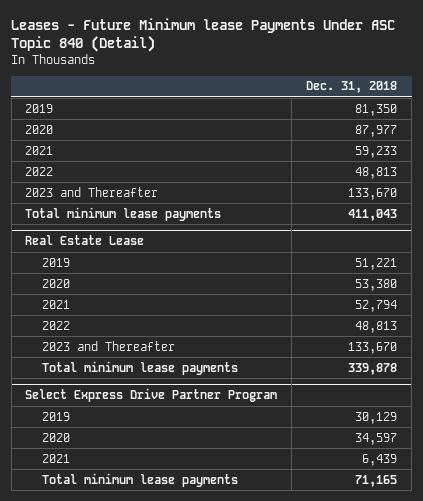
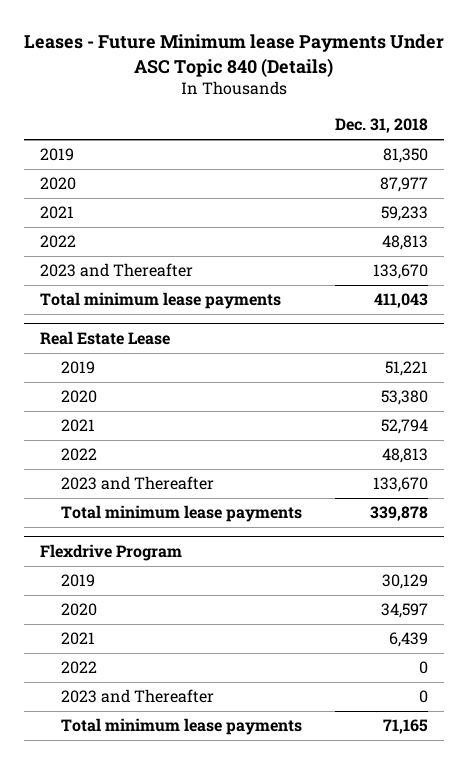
[11,17,396,52] Leases - Future Minimum lease Payments Under ASC Topic 840 (Detail) -> [24,34,445,77] Leases - Future Minimum lease Payments Under ASC Topic 840 (Details)
[25,388,278,403] Select Express Drive Partner Program -> none
none -> [40,544,183,562] Flexdrive Program
none -> [61,661,98,675] 2022
none -> [61,689,215,704] 2023 and Thereafter

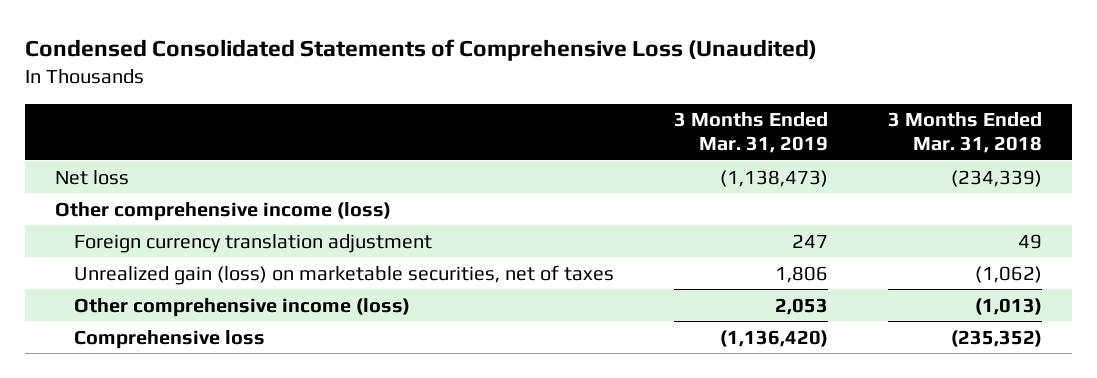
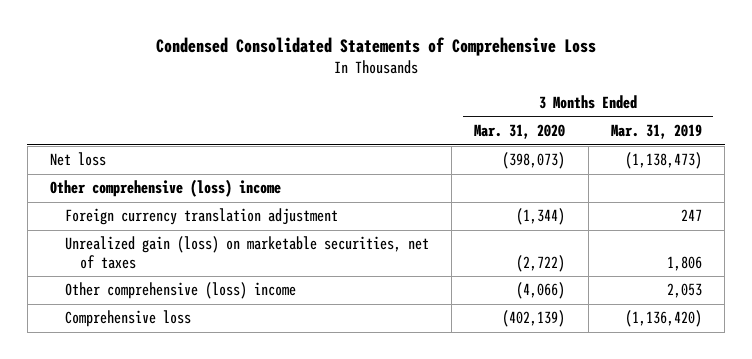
[24,39,817,62] Condensed Consolidated Statements of Comprehensive Loss (Unaudited) -> [155,36,596,56] Condensed Consolidated Statements of Comprehensive Loss
[888,112,1043,154] 3 Months Ended Mar. 31, 2018 -> none
none -> [474,124,566,140] Mar. 31, 2020
[54,201,391,221] Other comprehensive income (loss) -> [49,179,281,198] Other comprehensive (loss) income
[74,297,411,317] Other comprehensive income (loss) -> [64,282,296,300] Other comprehensive (loss) income

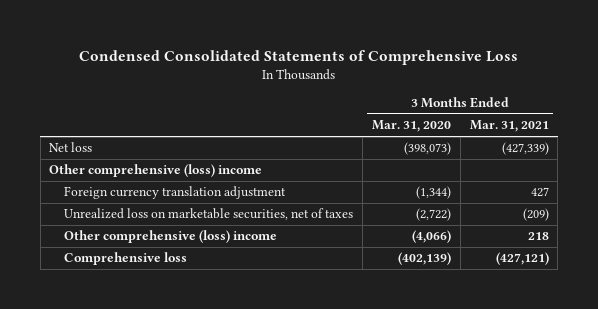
[610,124,702,140] Mar. 31, 2019 -> none
none -> [469,120,549,133] Mar. 31, 2021
[64,236,429,269] Unrealized gain (loss) on marketable securities, net of taxes -> [64,208,354,221] Unrealized loss on marketable securities, net of taxes

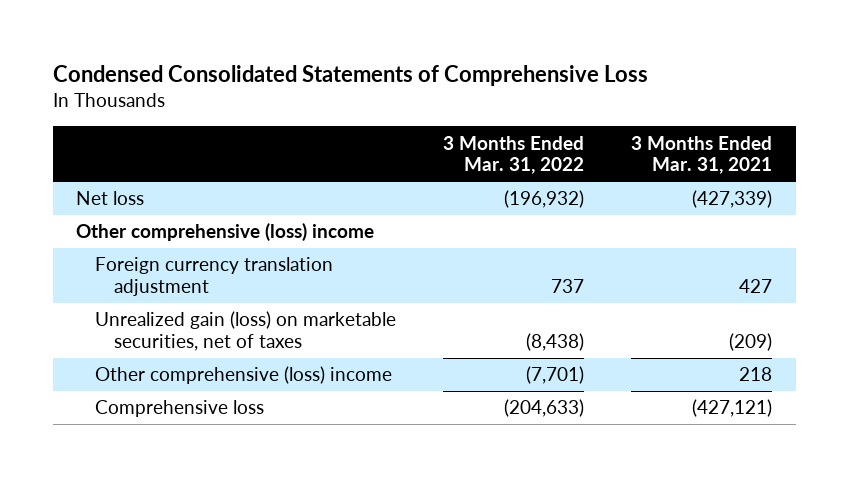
[372,120,452,133] Mar. 31, 2020 -> none
none -> [443,135,585,175] 3 Months Ended Mar. 31, 2022
[64,208,354,221] Unrealized loss on marketable securities, net of taxes -> [95,311,397,352] Unrealized gain (loss) on marketable securities, net of taxes

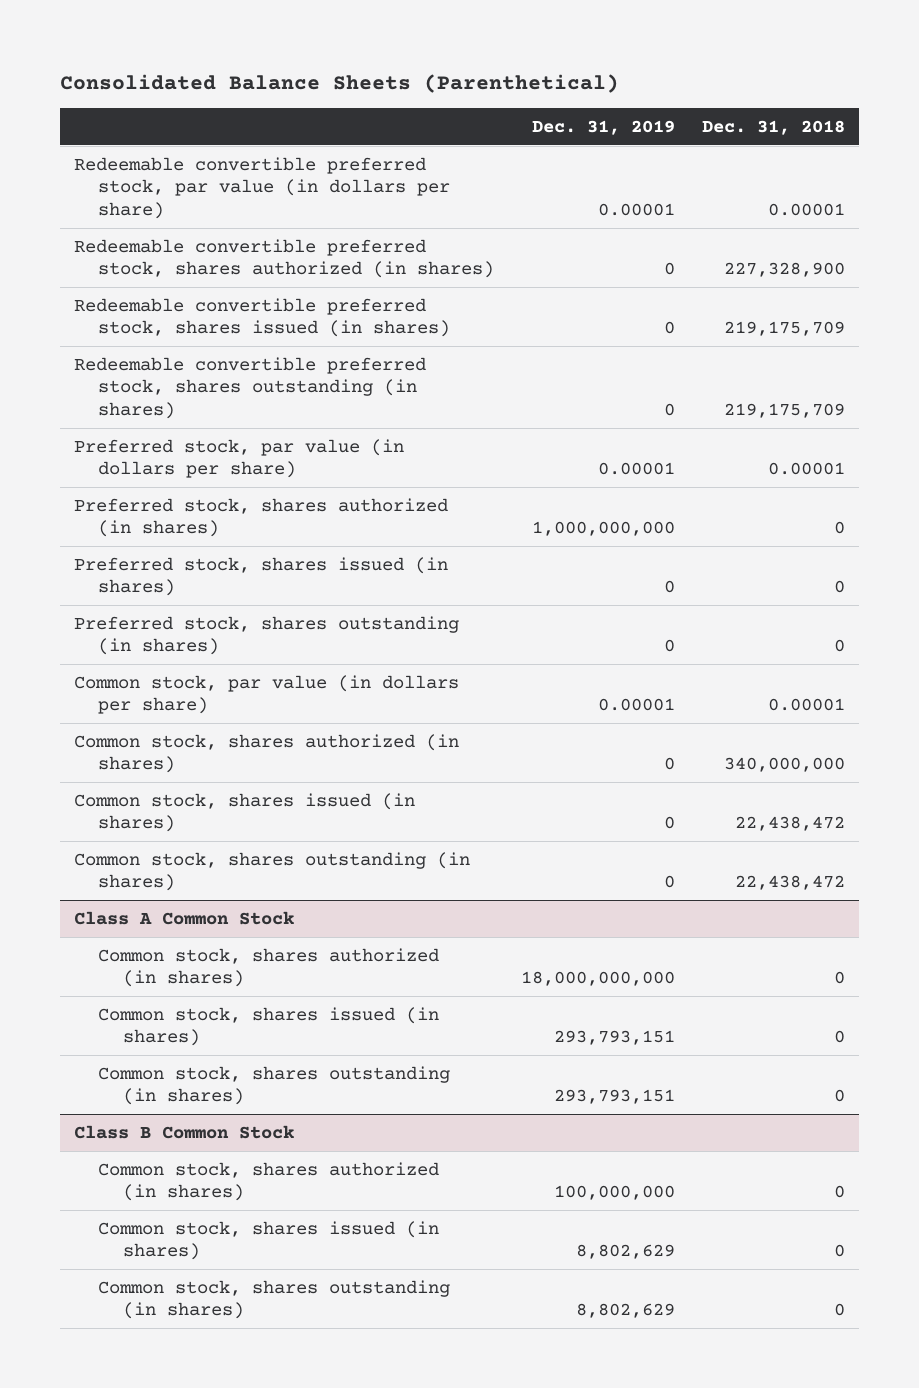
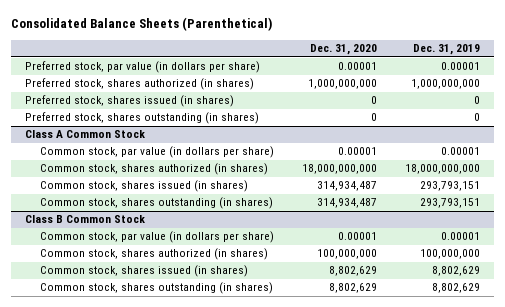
[702,119,846,135] Dec. 31, 2018 -> none
none -> [310,44,378,56] Dec. 31, 2020
[73,156,451,219] Redeemable convertible preferred stock, par value (in dollars per share) -> none
[73,238,495,279] Redeemable convertible preferred stock, shares authorized (in shares) -> none
[73,297,451,338] Redeemable convertible preferred stock, shares issued (in shares) -> none
[73,356,426,419] Redeemable convertible preferred stock, shares outstanding (in shares) -> none
[73,674,459,715] Common stock, par value (in dollars per share) -> none
[73,733,459,774] Common stock, shares authorized (in shares) -> none
[73,792,415,833] Common stock, shares issued (in shares) -> none
[73,851,470,892] Common stock, shares outstanding (in shares) -> none
none -> [40,146,275,159] Common stock, par value (in dollars per share)
none -> [40,231,275,244] Common stock, par value (in dollars per share)

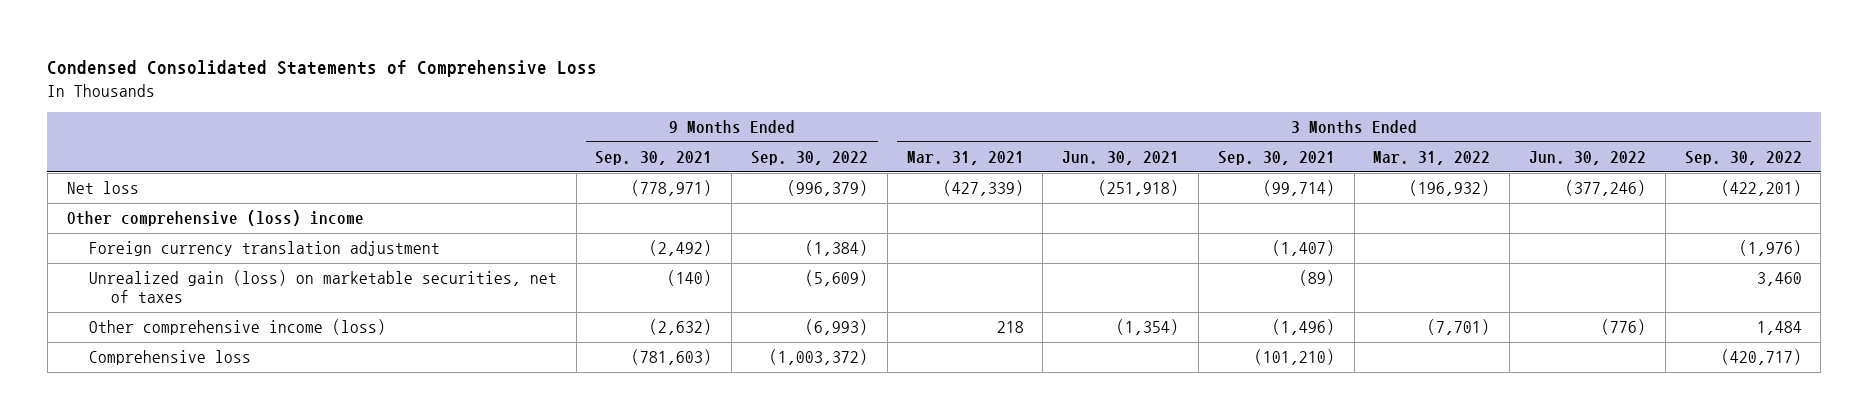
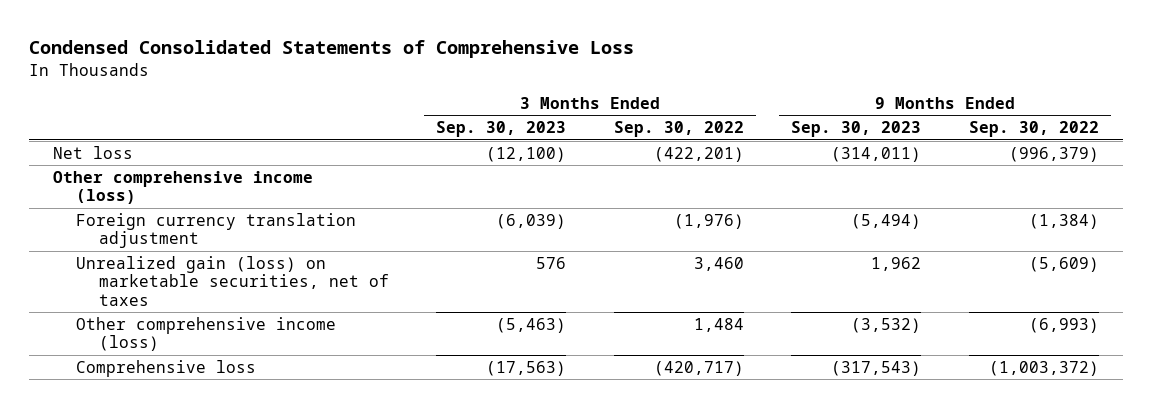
[595,151,713,166] Sep. 30, 2021 -> none
[906,151,1024,166] Mar. 31, 2021 -> none
[1062,151,1180,166] Jun. 30, 2021 -> none
[1217,151,1335,166] Sep. 30, 2021 -> none
[1373,151,1491,166] Mar. 31, 2022 -> none
[1529,151,1647,166] Jun. 30, 2022 -> none
none -> [436,121,567,138] Sep. 30, 2023
none -> [791,121,922,138] Sep. 30, 2023
[66,210,364,227] Other comprehensive (loss) income -> [53,170,314,205] Other comprehensive income (loss)

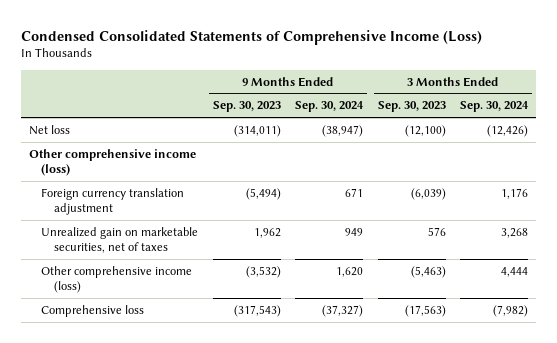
[29,40,635,59] Condensed Consolidated Statements of Comprehensive Loss -> [21,29,483,45] Condensed Consolidated Statements of Comprehensive Income (Loss)
[613,121,744,138] Sep. 30, 2022 -> none
[968,121,1099,138] Sep. 30, 2022 -> none
none -> [295,101,365,113] Sep. 30, 2024
none -> [460,101,530,113] Sep. 30, 2024
[75,255,389,306] Unrealized gain (loss) on marketable securities, net of taxes -> [41,226,199,254] Unrealized gain on marketable securities, net of taxes

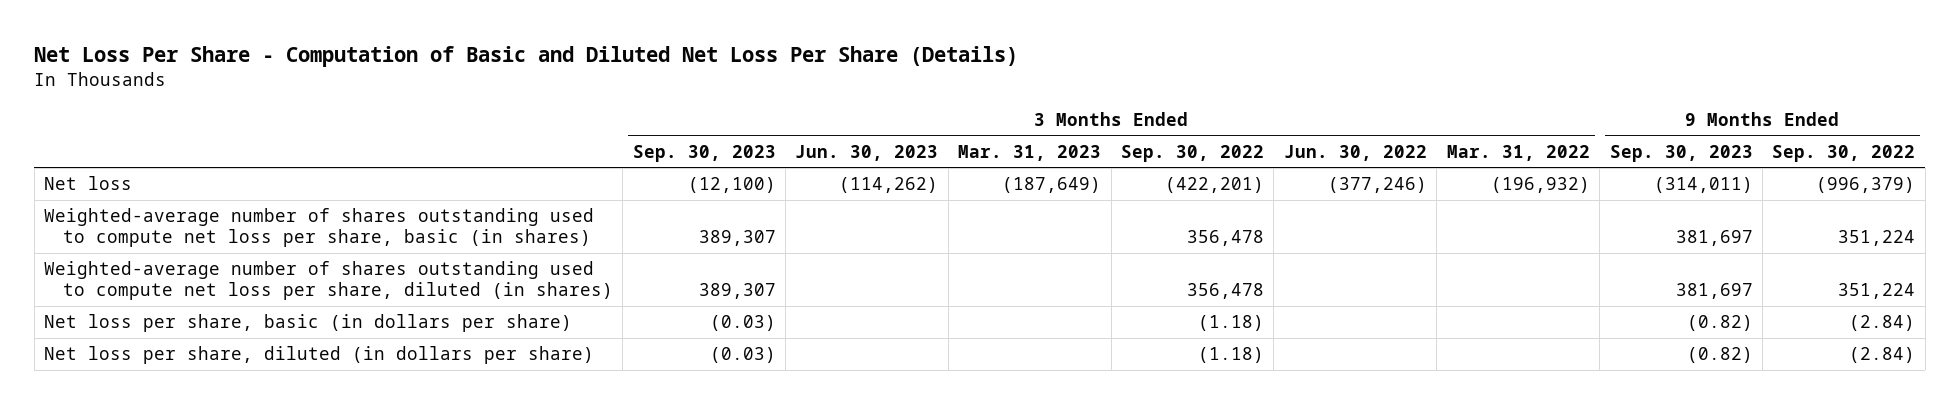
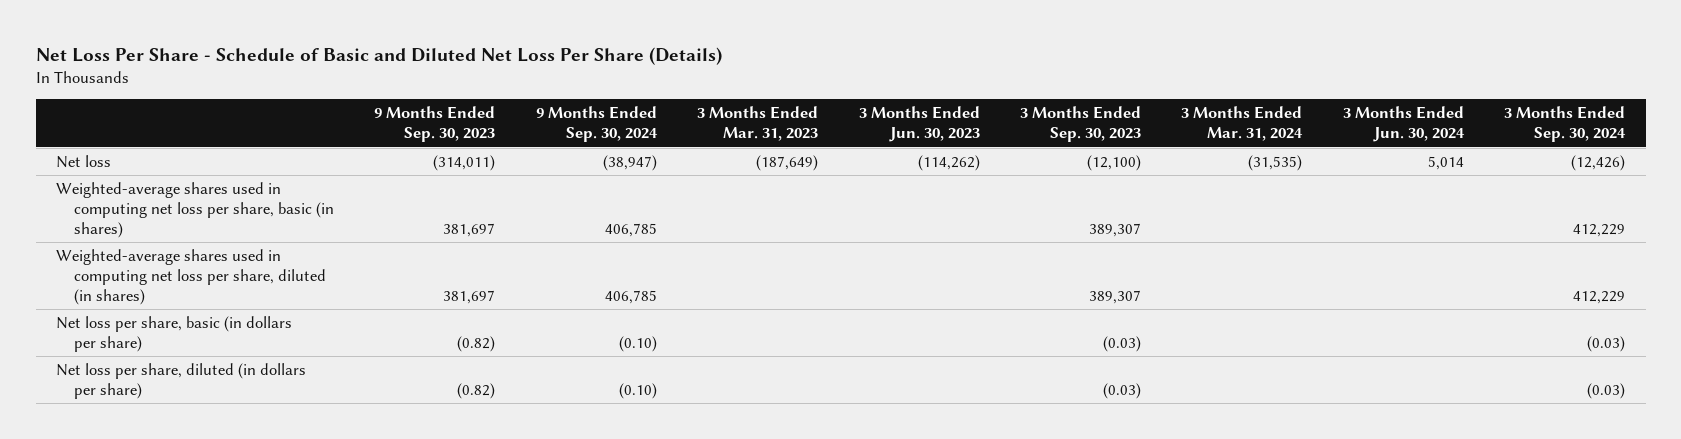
[34,45,1019,67] Net Loss Per Share - Computation of Basic and Diluted Net Loss Per Share (Details) -> [35,46,722,65] Net Loss Per Share - Schedule of Basic and Diluted Net Loss Per Share (Details)
[1121,144,1265,162] Sep. 30, 2022 -> none
[1283,144,1427,161] Jun. 30, 2022 -> none
[1446,144,1590,161] Mar. 31, 2022 -> none
[1772,144,1916,162] Sep. 30, 2022 -> none
none -> [535,106,658,143] 9 Months Ended Sep. 30, 2024
none -> [1181,106,1304,142] 3 Months Ended Mar. 31, 2024
none -> [1342,106,1465,143] 3 Months Ended Jun. 30, 2024
none -> [1504,106,1627,143] 3 Months Ended Sep. 30, 2024
[44,208,595,248] Weighted-average number of shares outstanding used to compute net loss per share, basic (in shares) -> [55,181,334,239] Weighted-average shares used in computing net loss per share, basic (in shares)
[44,261,613,301] Weighted-average number of shares outstanding used to compute net loss per share, diluted (in shares) -> [55,248,326,306] Weighted-average shares used in computing net loss per share, diluted (in shares)

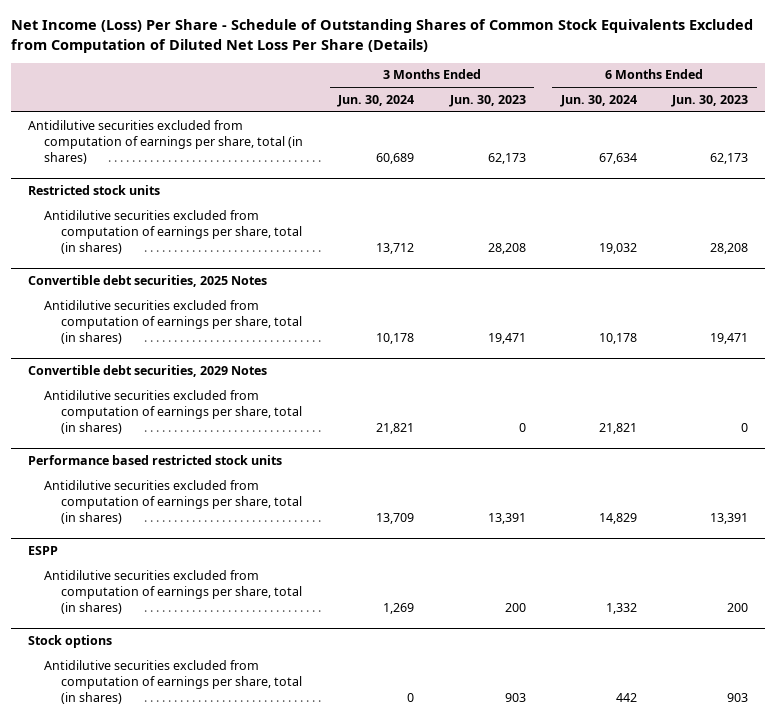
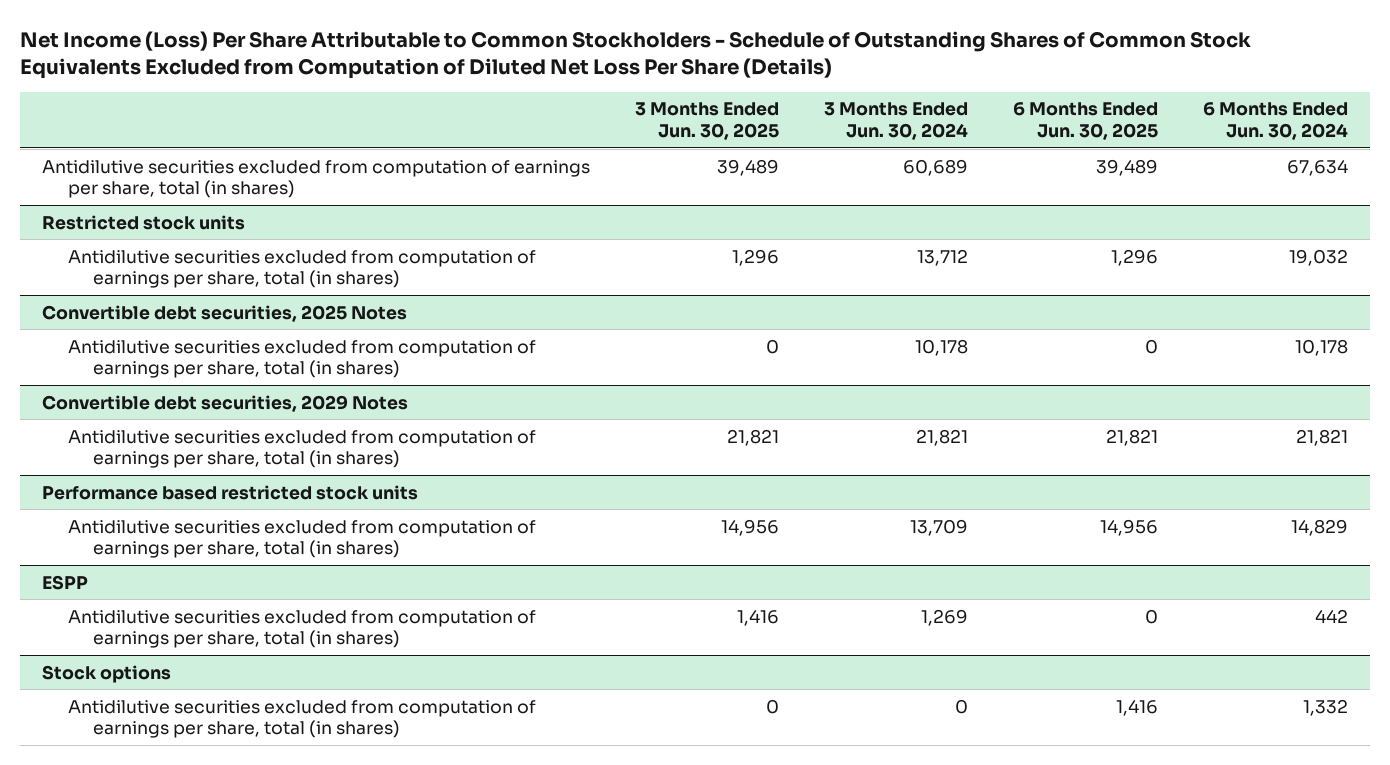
[10,19,753,53] Net Income (Loss) Per Share - Schedule of Outstanding Shares of Common Stock Equivalents Excluded from Computation of Diluted Net Loss Per Share (Details) -> [20,31,1252,80] Net Income (Loss) Per Share Attributable to Common Stockholders - Schedule of Outstanding Shares of Common Stock Equivalents Excluded from Computation of Diluted Net Loss Per Share (Details)
[448,94,526,107] Jun. 30, 2023 -> none
[670,94,748,107] Jun. 30, 2023 -> none
none -> [635,102,780,140] 3 Months Ended Jun. 30, 2025
none -> [1012,102,1158,140] 6 Months Ended Jun. 30, 2025
[605,603,637,615] 1,332 -> [1314,608,1348,623] 442
[615,693,637,703] 442 -> [1302,698,1348,716] 1,332

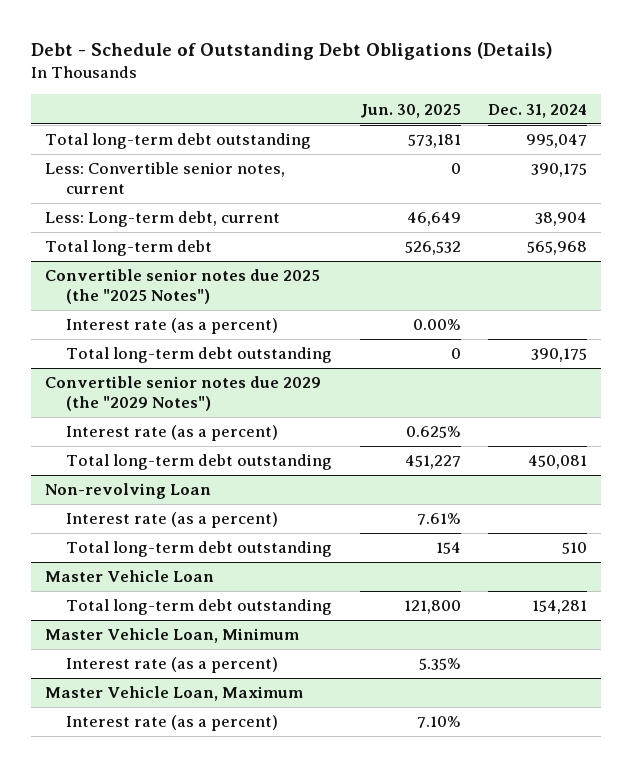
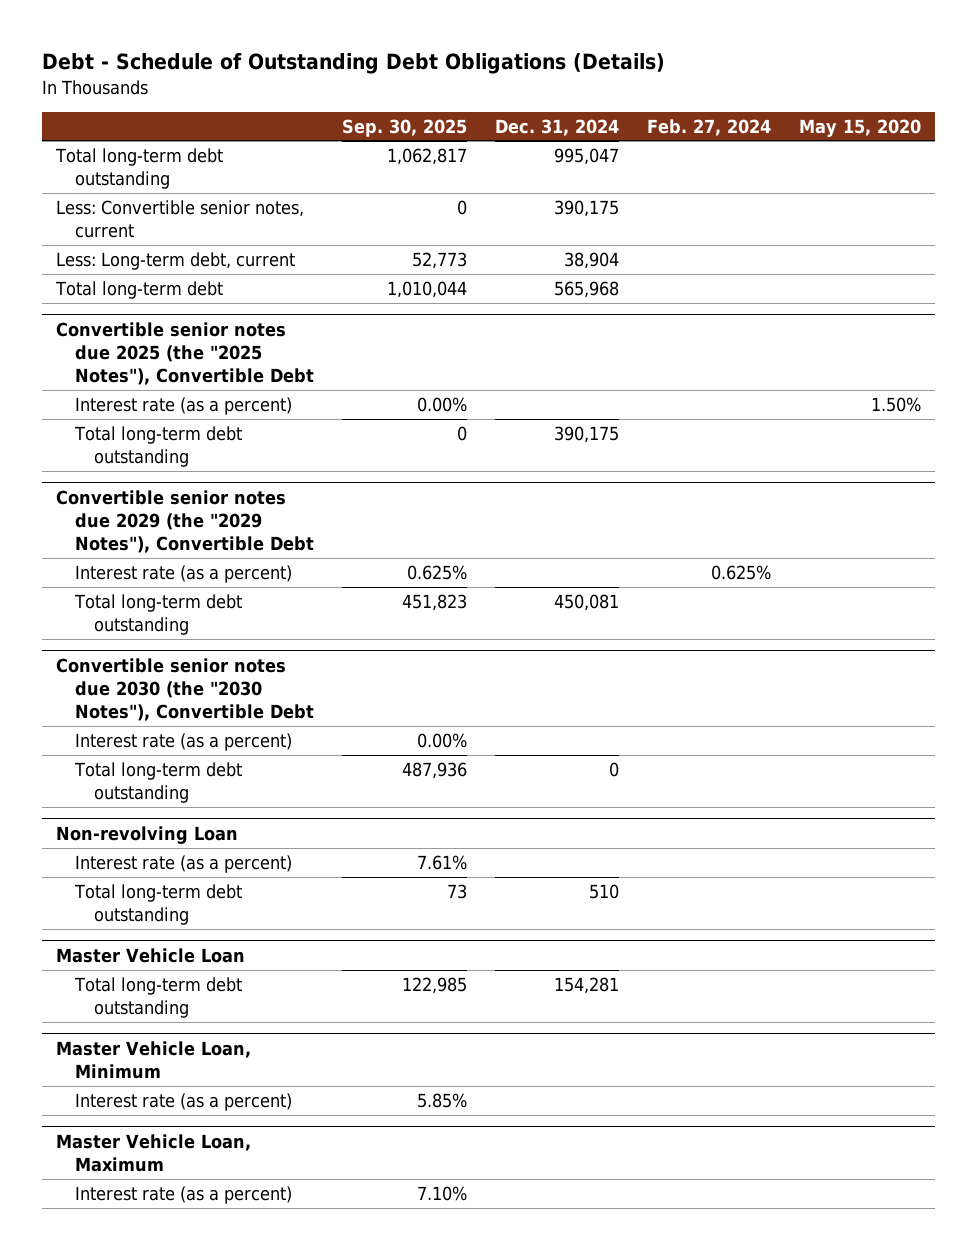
[359,103,461,118] Jun. 30, 2025 -> none
none -> [342,118,468,137] Sep. 30, 2025
none -> [647,118,772,136] Feb. 27, 2024
none -> [799,118,922,137] May 15, 2020
[44,269,320,304] Convertible senior notes due 2025 (the "2025 Notes") -> [55,321,315,386] Convertible senior notes due 2025 (the "2025 Notes"), Convertible Debt
[44,376,321,411] Convertible senior notes due 2029 (the "2029 Notes") -> [55,489,315,554] Convertible senior notes due 2029 (the "2029 Notes"), Convertible Debt
none -> [55,657,315,722] Convertible senior notes due 2030 (the "2030 Notes"), Convertible Debt
none -> [75,733,293,752] Interest rate (as a percent)
none -> [74,762,243,804] Total long-term debt outstanding

